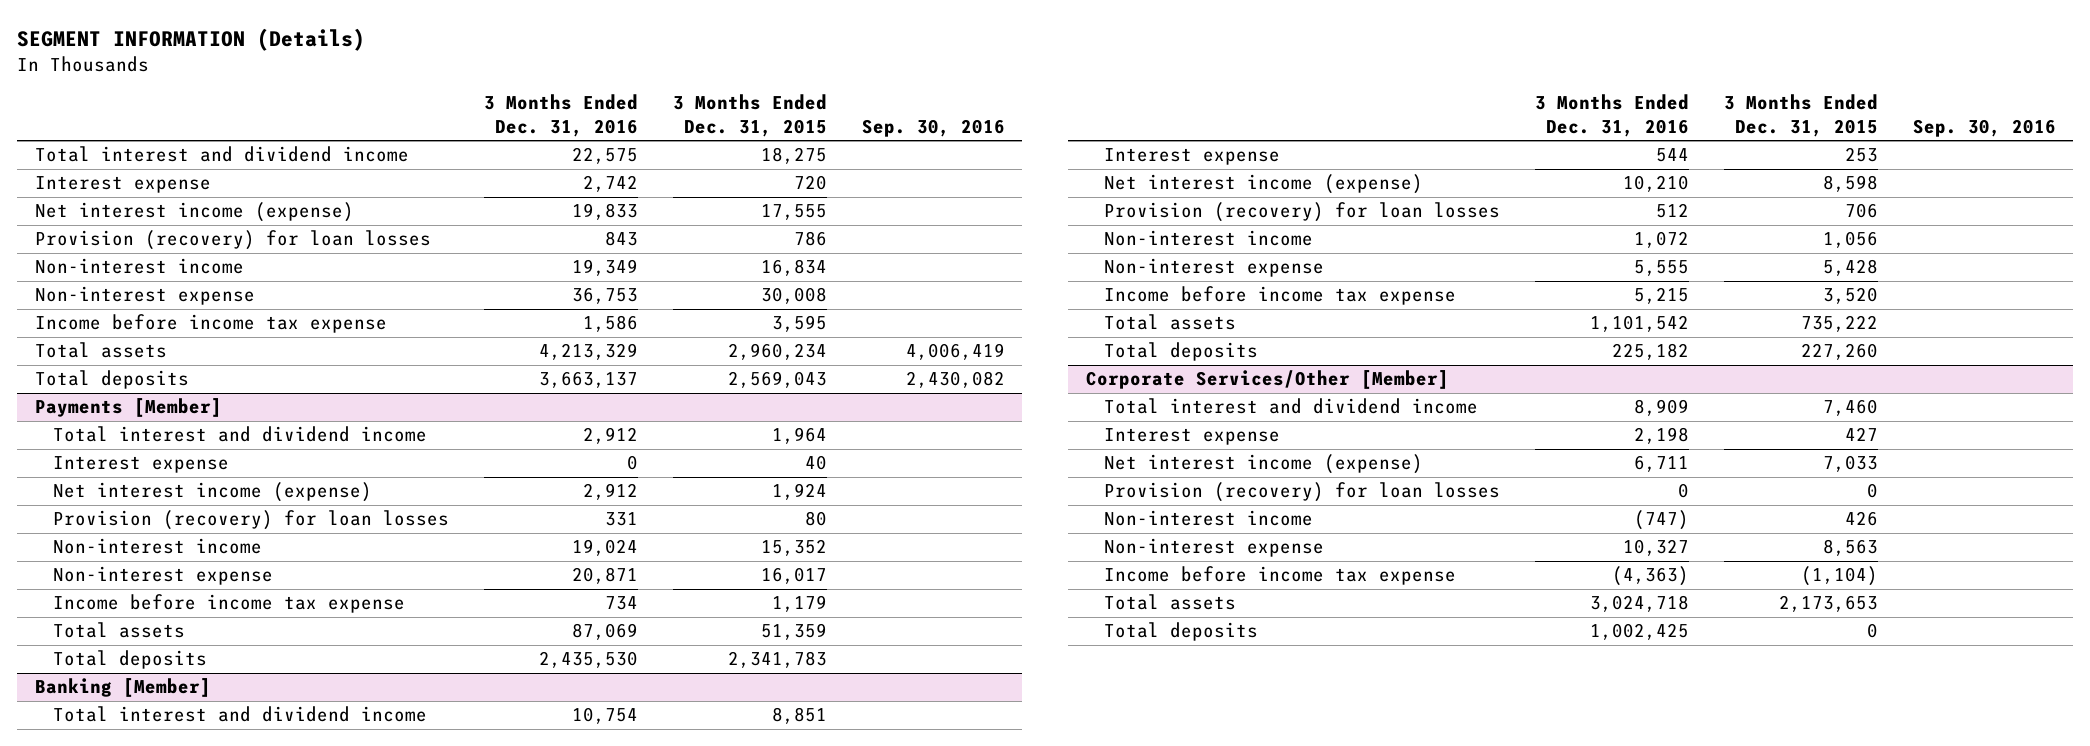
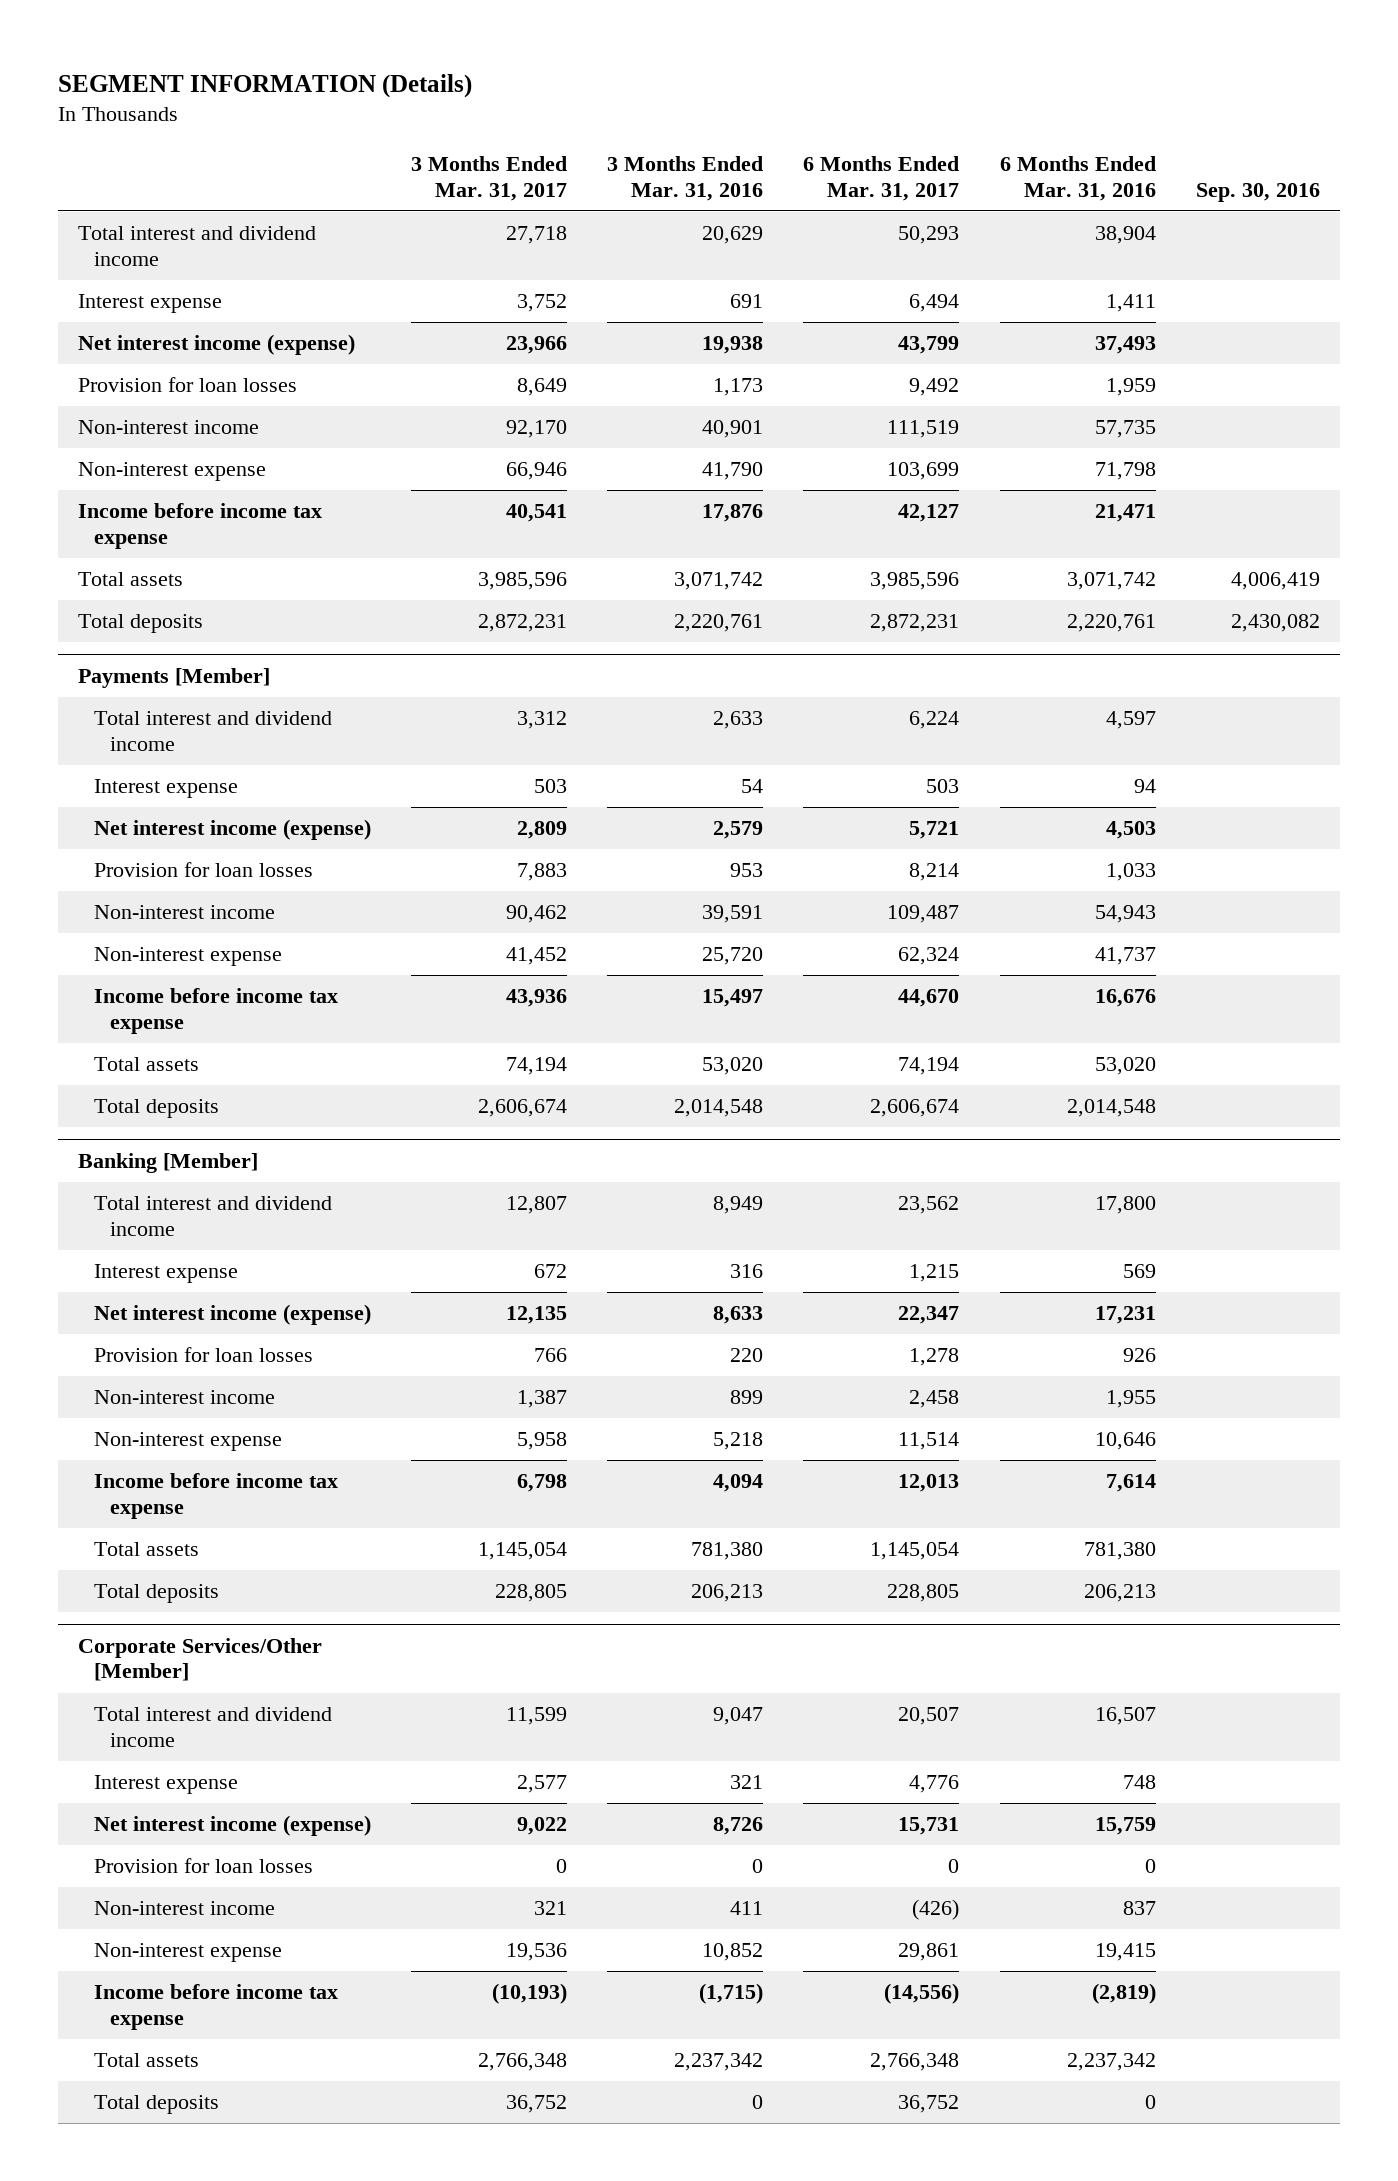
[483,94,638,137] 3 Months Ended Dec. 31, 2016 -> none
[672,94,827,137] 3 Months Ended Dec. 31, 2015 -> none
none -> [410,156,567,201] 3 Months Ended Mar. 31, 2017
none -> [607,156,764,201] 3 Months Ended Mar. 31, 2016
none -> [803,156,960,201] 6 Months Ended Mar. 31, 2017
none -> [999,156,1156,201] 6 Months Ended Mar. 31, 2016
[34,230,431,251] Provision (recovery) for loan losses -> [77,377,297,393] Provision for loan losses
[52,510,449,531] Provision (recovery) for loan losses -> [93,862,313,878] Provision for loan losses
[1104,202,1501,223] Provision (recovery) for loan losses -> [93,1347,313,1363] Provision for loan losses
[1104,482,1501,503] Provision (recovery) for loan losses -> [93,1858,313,1874] Provision for loan losses

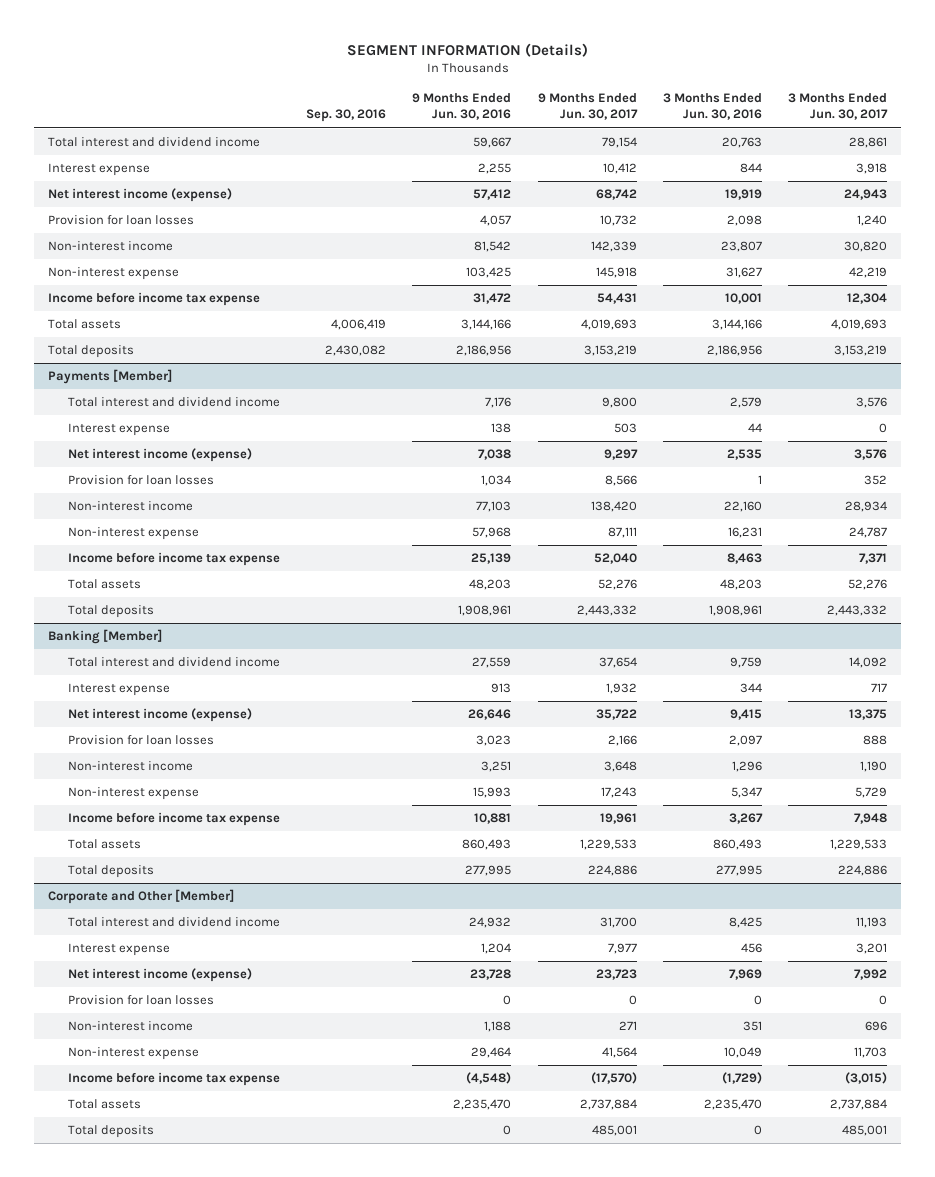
[410,156,567,201] 3 Months Ended Mar. 31, 2017 -> none
[607,156,764,201] 3 Months Ended Mar. 31, 2016 -> none
[803,156,960,201] 6 Months Ended Mar. 31, 2017 -> none
[999,156,1156,201] 6 Months Ended Mar. 31, 2016 -> none
none -> [412,93,512,121] 9 Months Ended Jun. 30, 2016
none -> [537,93,638,121] 9 Months Ended Jun. 30, 2017
none -> [663,93,763,121] 3 Months Ended Jun. 30, 2016
none -> [788,93,889,121] 3 Months Ended Jun. 30, 2017
[77,1638,322,1682] Corporate Services/Other [Member] -> [47,889,234,905] Corporate and Other [Member]

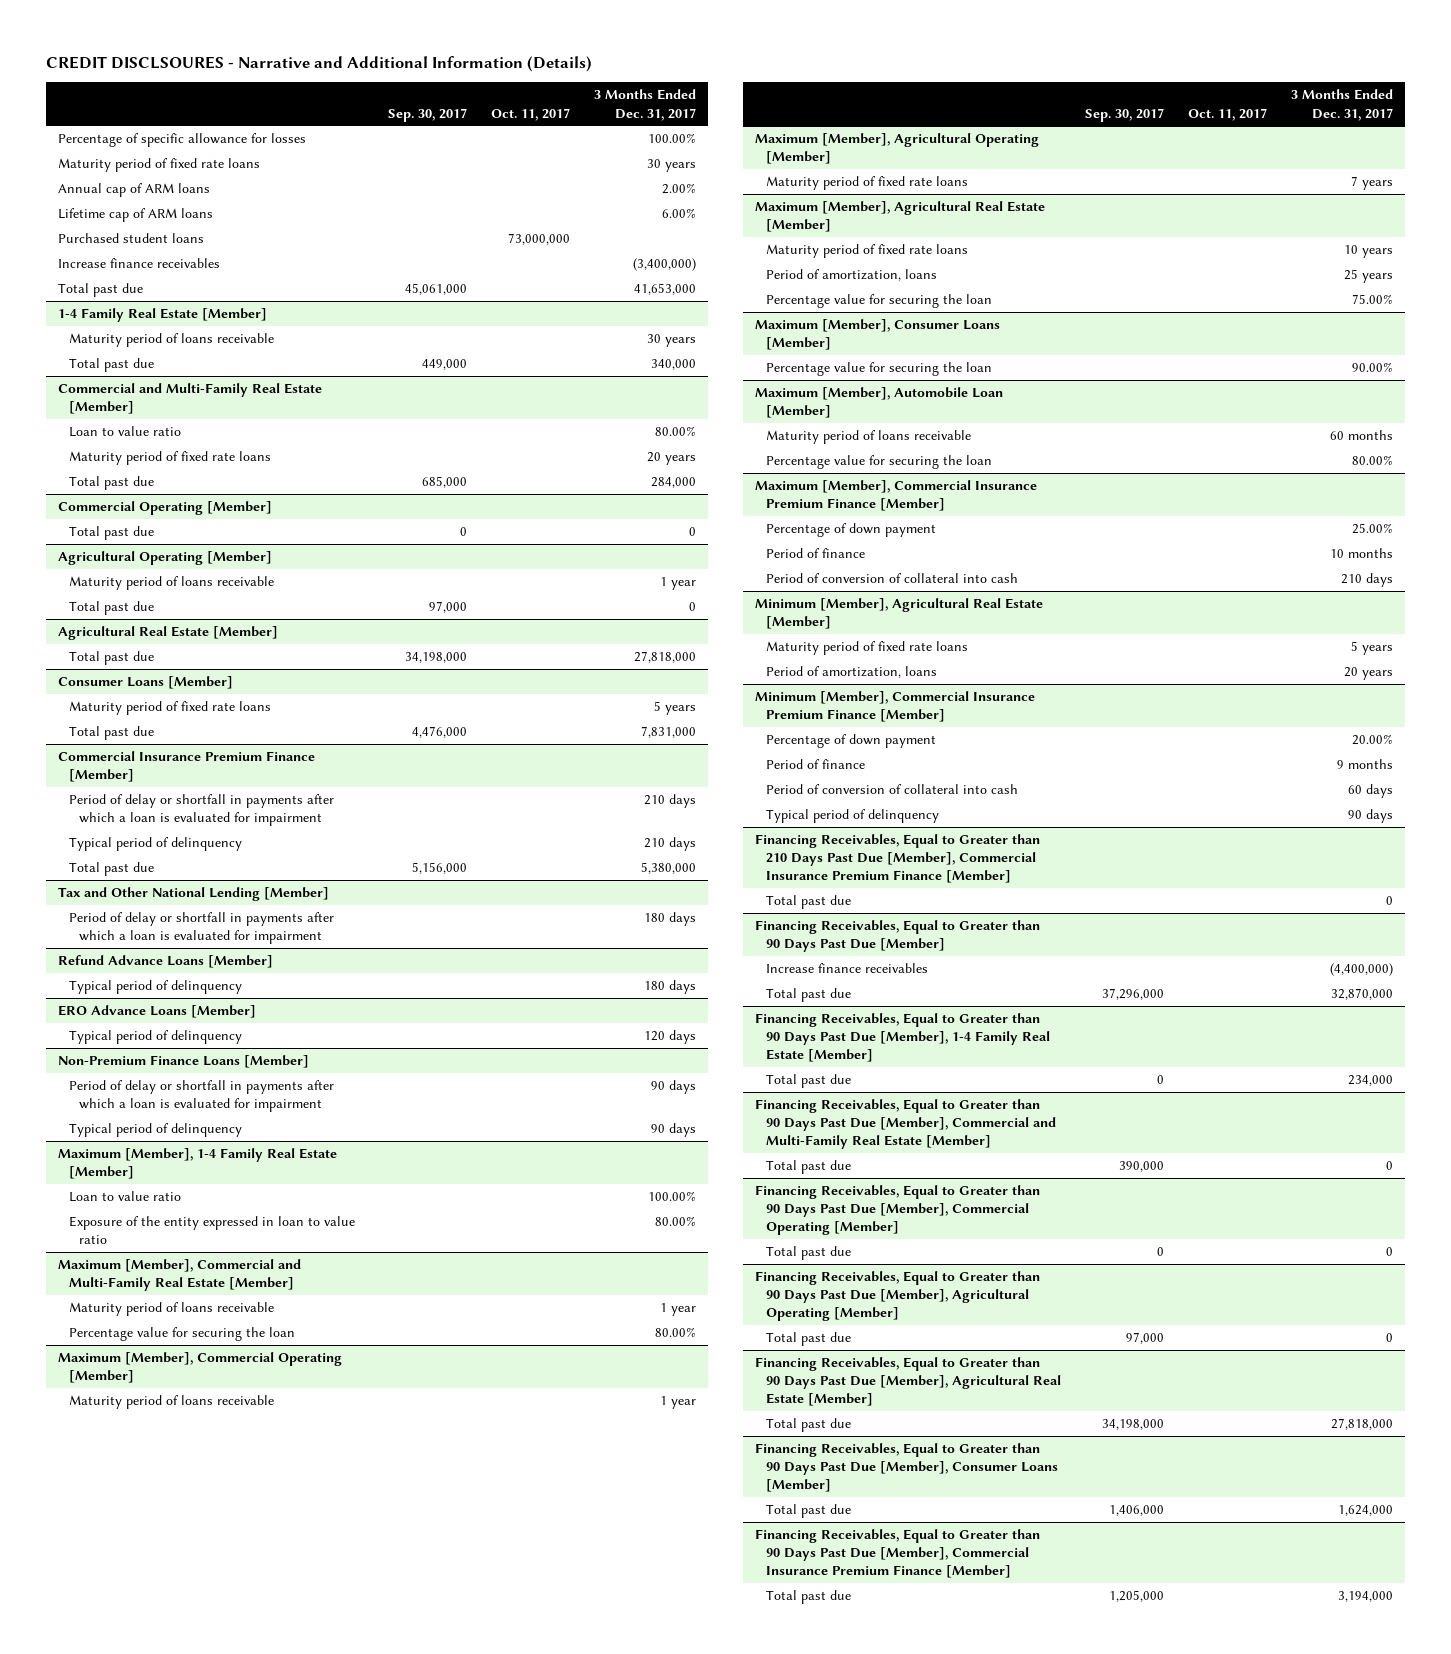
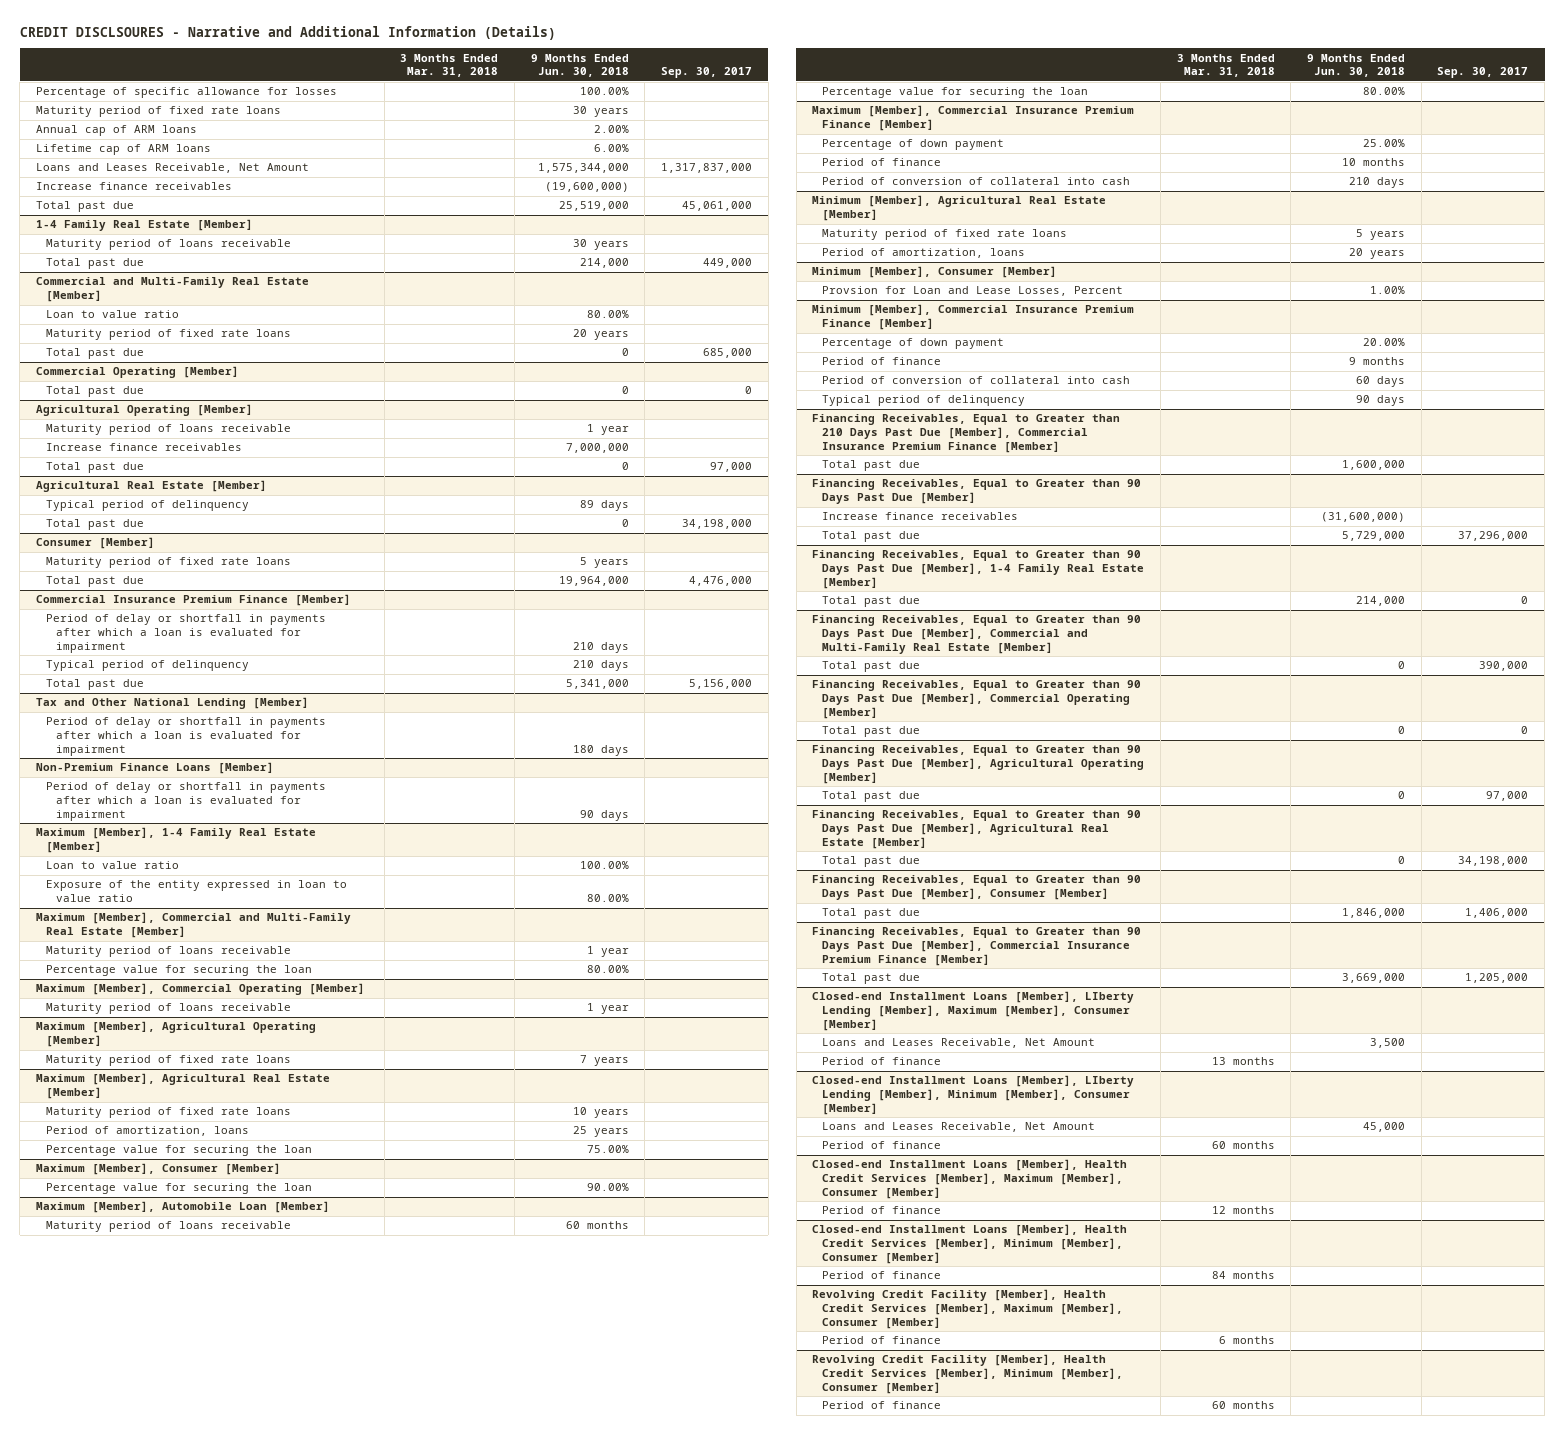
[490,107,570,121] Oct. 11, 2017 -> none
[593,89,696,121] 3 Months Ended Dec. 31, 2017 -> none
none -> [400,53,499,78] 3 Months Ended Mar. 31, 2018
none -> [530,53,629,78] 9 Months Ended Jun. 30, 2018
[58,233,205,244] Purchased student loans -> none
none -> [35,163,309,174] Loans and Leases Receivable, Net Amount
none -> [45,443,242,452] Increase finance receivables
none -> [45,500,249,512] Typical period of delinquency
[58,676,234,690] Consumer Loans [Member] -> [35,537,155,550] Consumer [Member]
[58,955,274,969] Refund Advance Loans [Member] -> none
[68,980,242,995] Typical period of delinquency -> none
[58,1005,257,1019] ERO Advance Loans [Member] -> none
[68,1030,242,1045] Typical period of delinquency -> none
[68,1123,242,1138] Typical period of delinquency -> none
[755,319,1001,351] Maximum [Member], Consumer Loans [Member] -> [35,1163,281,1176] Maximum [Member], Consumer [Member]
none -> [812,266,1058,279] Minimum [Member], Consumer [Member]
none -> [822,286,1124,297] Provsion for Loan and Lease Losses, Percent
[755,1443,1058,1493] Financing Receivables, Equal to Greater than 90 Days Past Due [Member], Consumer Loans [Member] -> [812,875,1142,901] Financing Receivables, Equal to Greater than 90 Days Past Due [Member], Consumer [Member]
none -> [812,991,1135,1031] Closed-end Installment Loans [Member], LIberty Lending [Member], Maximum [Member], Consumer [Member]
none -> [822,1038,1096,1049] Loans and Leases Receivable, Net Amount
none -> [822,1057,942,1066] Period of finance
none -> [812,1075,1135,1115] Closed-end Installment Loans [Member], LIberty Lending [Member], Minimum [Member], Consumer [Member]
none -> [822,1122,1096,1133] Loans and Leases Receivable, Net Amount
none -> [822,1141,942,1150] Period of finance
none -> [812,1159,1128,1199] Closed-end Installment Loans [Member], Health Credit Services [Member], Maximum [Member], Consumer [Member]
none -> [822,1206,942,1215] Period of finance
none -> [812,1224,1128,1264] Closed-end Installment Loans [Member], Health Credit Services [Member], Minimum [Member], Consumer [Member]
none -> [822,1271,942,1280] Period of finance
none -> [812,1289,1124,1329] Revolving Credit Facility [Member], Health Credit Services [Member], Maximum [Member], Consumer [Member]
none -> [822,1336,942,1345] Period of finance
none -> [812,1354,1124,1394] Revolving Credit Facility [Member], Health Credit Services [Member], Minimum [Member], Consumer [Member]
none -> [822,1401,942,1410] Period of finance

